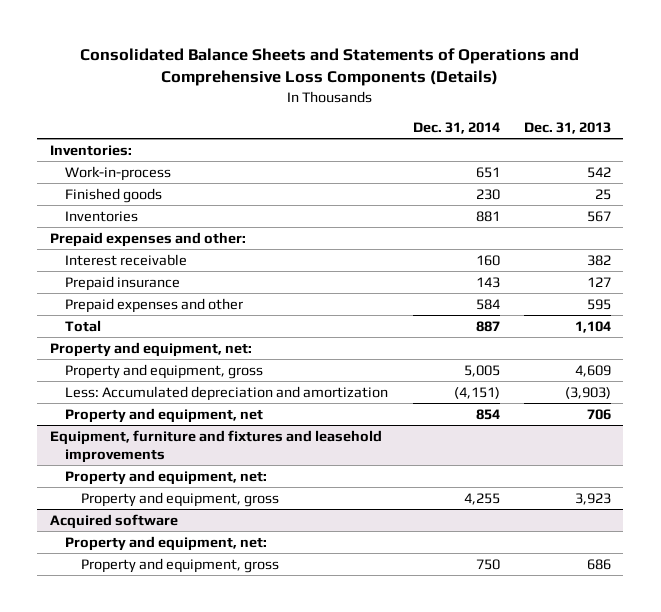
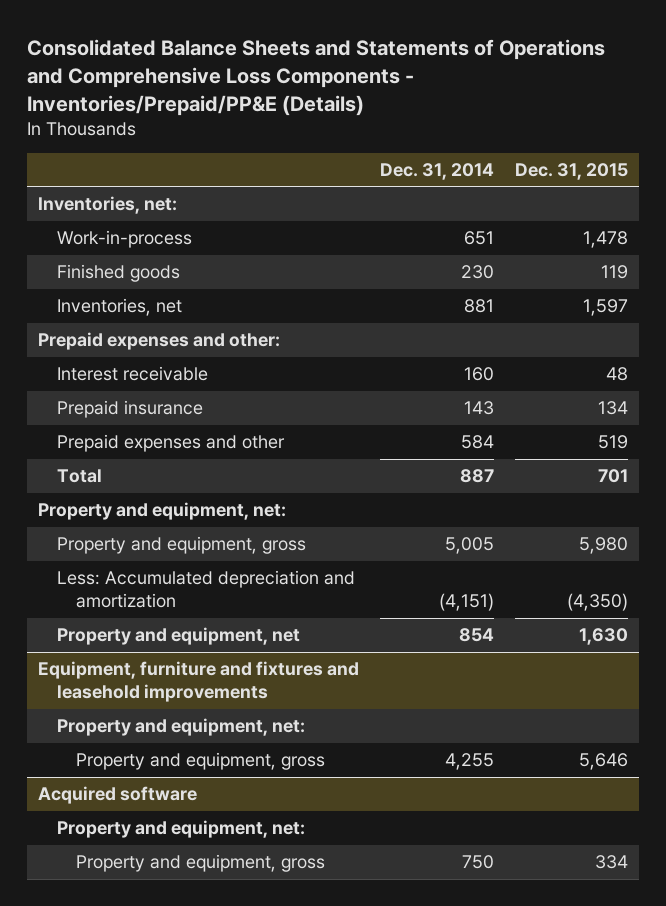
[80,47,580,87] Consolidated Balance Sheets and Statements of Operations and Comprehensive Loss Components (Details) -> [26,38,605,116] Consolidated Balance Sheets and Statements of Operations and Comprehensive Loss Components - Inventories/Prepaid/PP&E (Details)
[524,121,612,134] Dec. 31, 2013 -> none
none -> [515,162,629,180] Dec. 31, 2015
[49,144,132,156] Inventories: -> [37,196,177,215] Inventories, net:
[65,210,139,222] Inventories -> [56,298,182,317] Inventories, net

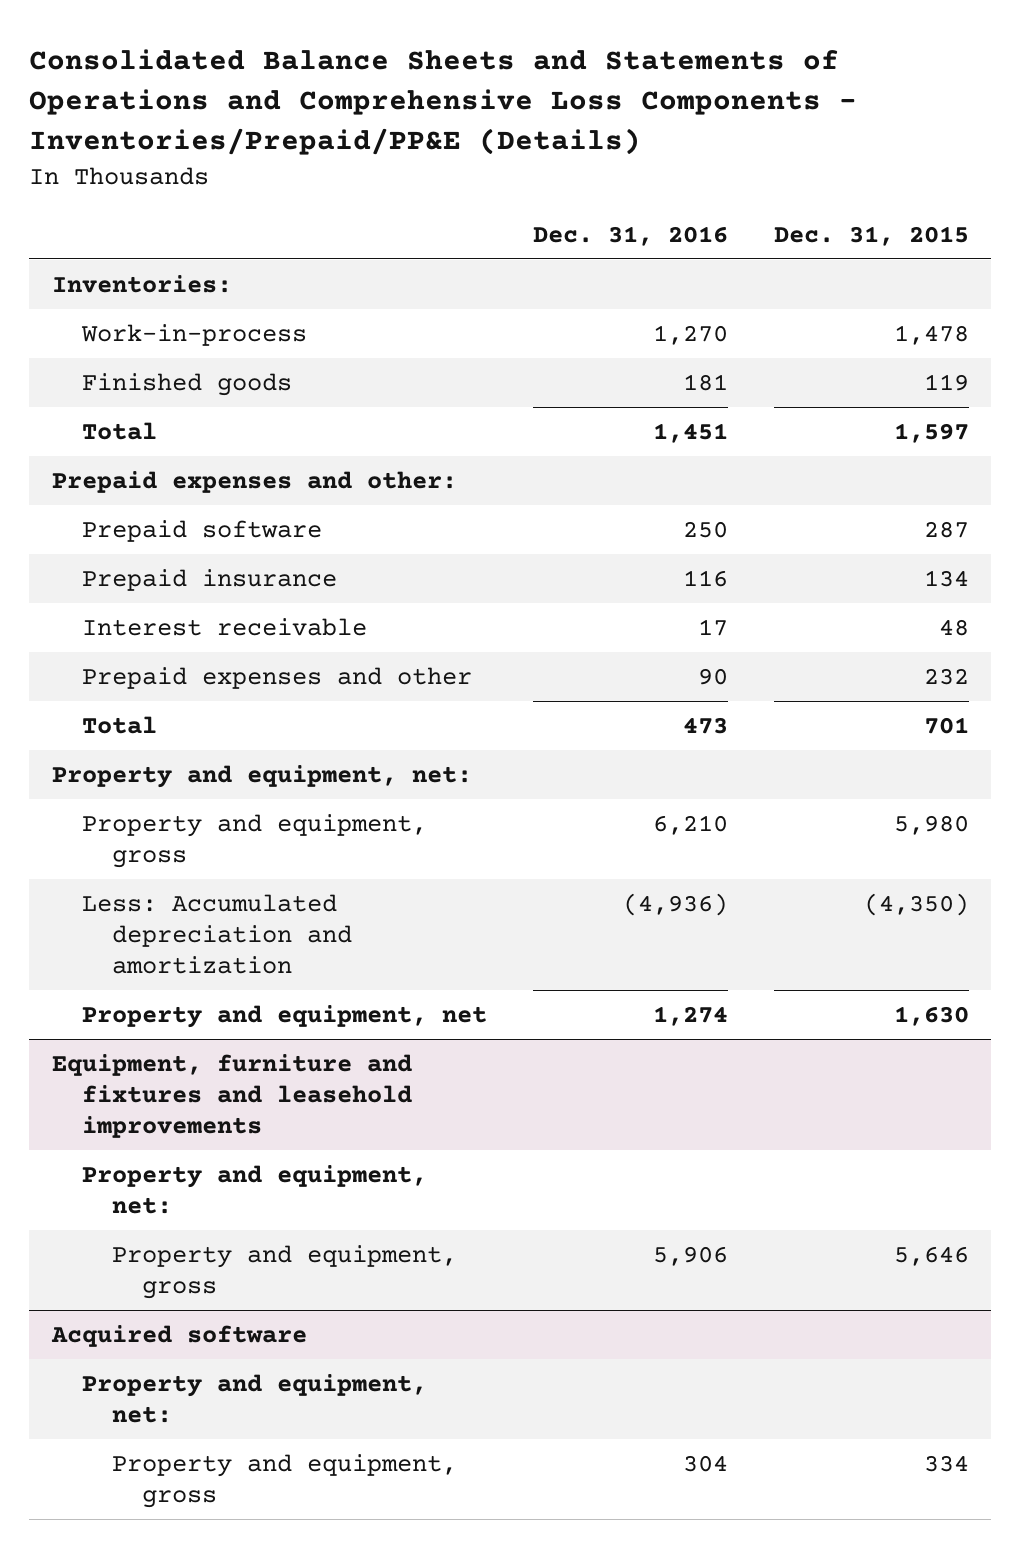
[379,162,494,180] Dec. 31, 2014 -> none
none -> [532,225,728,246] Dec. 31, 2016
[37,196,177,215] Inventories, net: -> [52,275,233,294] Inventories:
[56,298,182,317] Inventories, net -> [82,422,158,441] Total
none -> [82,520,323,543] Prepaid software
[56,366,208,382] Interest receivable -> [82,618,368,637] Interest receivable
[598,435,629,450] 519 -> [923,668,969,686] 232

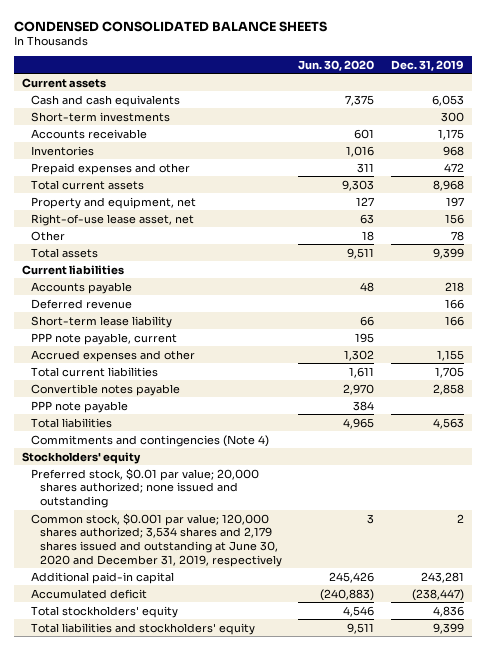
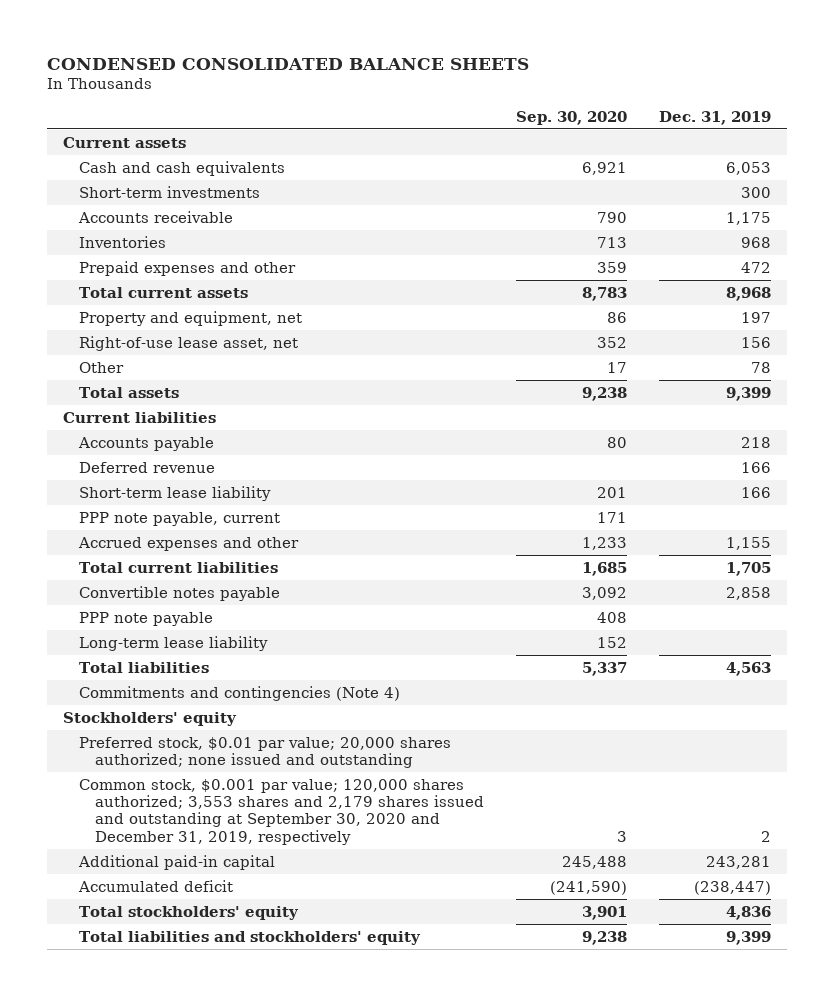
[298,59,375,71] Jun. 30, 2020 -> none
none -> [516,110,628,125] Sep. 30, 2020
none -> [79,635,269,651] Long-term lease liability
[30,512,283,567] Common stock, $0.001 par value; 120,000 shares authorized; 3,534 shares and 2,179 shares issued and outstanding at June 30, 2020 and December 31, 2019, respectively -> [79,778,485,845] Common stock, $0.001 par value; 120,000 shares authorized; 3,553 shares and 2,179 shares issued and outstanding at September 30, 2020 and December 31, 2019, respectively

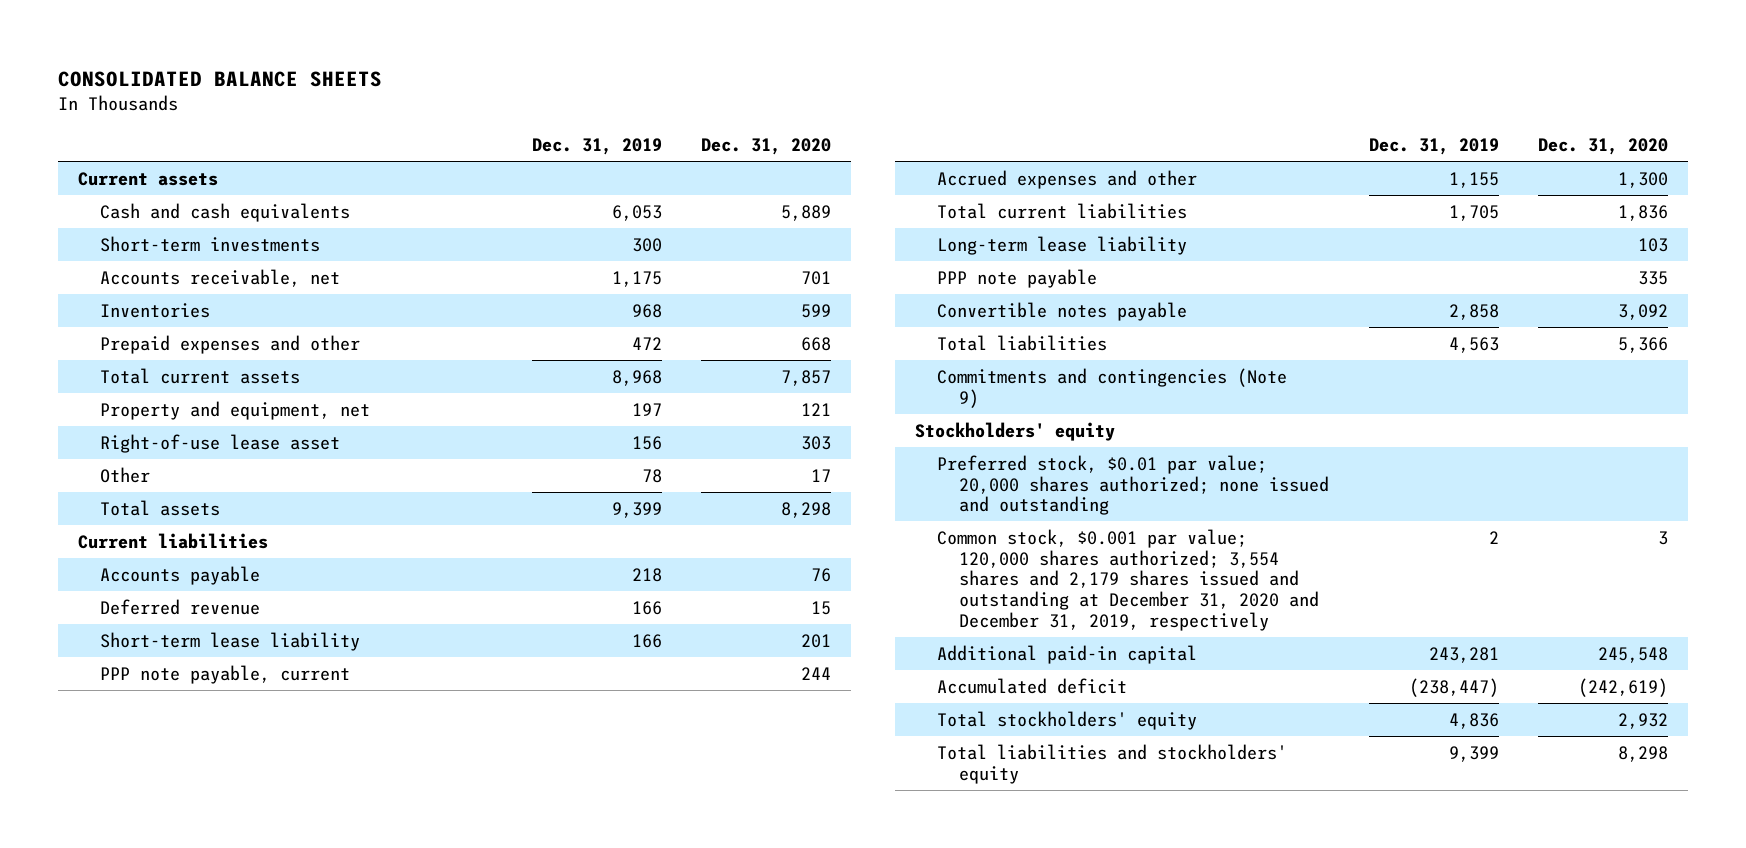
[47,57,530,70] CONDENSED CONSOLIDATED BALANCE SHEETS -> [58,71,383,88] CONSOLIDATED BALANCE SHEETS
[516,110,628,125] Sep. 30, 2020 -> none
none -> [700,138,831,156] Dec. 31, 2020
[78,210,234,223] Accounts receivable -> [100,268,341,287] Accounts receivable, net
[79,335,299,351] Right-of-use lease asset, net -> [100,433,341,453] Right-of-use lease asset
[79,611,214,626] PPP note payable -> [937,268,1098,288] PPP note payable
[79,585,281,601] Convertible notes payable -> [937,301,1188,321] Convertible notes payable
[79,685,401,701] Commitments and contingencies (Note 4) -> [937,367,1288,408] Commitments and contingencies (Note 9)
[79,778,485,845] Common stock, $0.001 par value; 120,000 shares authorized; 3,553 shares and 2,179 shares issued and outstanding at September 30, 2020 and December 31, 2019, respectively -> [937,528,1320,632] Common stock, $0.001 par value; 120,000 shares authorized; 3,554 shares and 2,179 shares issued and outstanding at December 31, 2020 and December 31, 2019, respectively

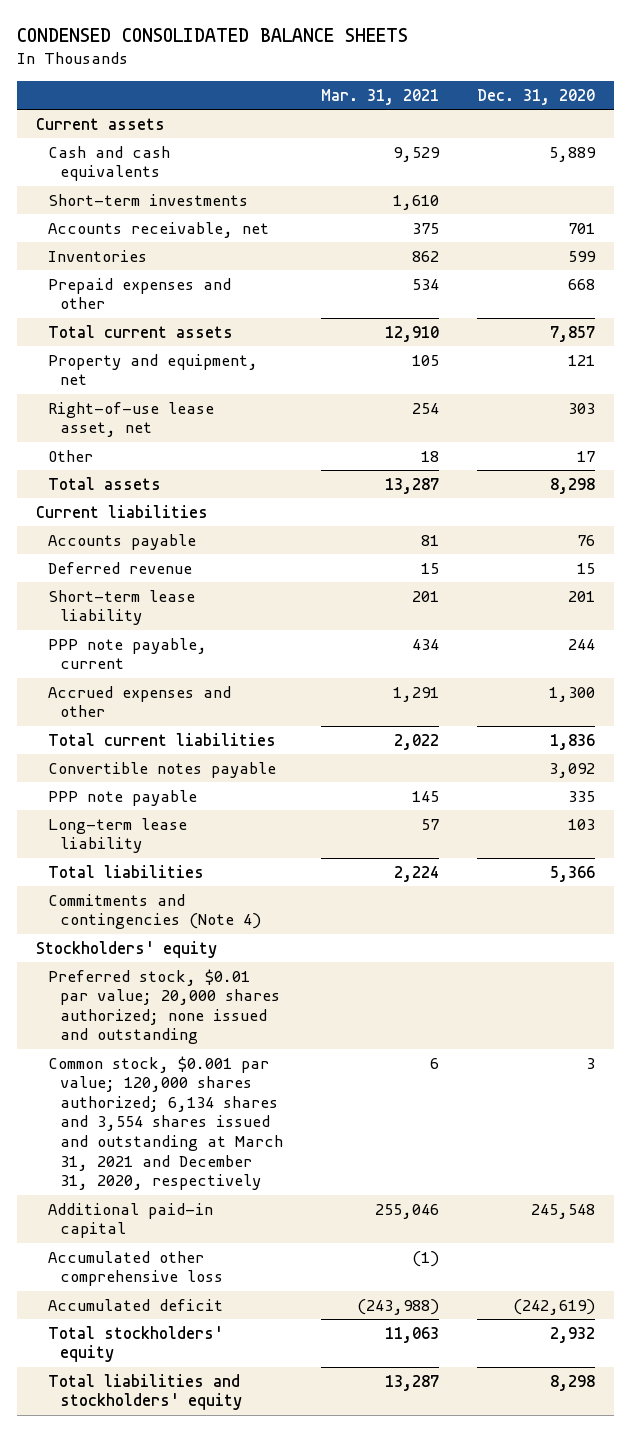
[58,71,383,88] CONSOLIDATED BALANCE SHEETS -> [16,28,408,43] CONDENSED CONSOLIDATED BALANCE SHEETS
[531,138,662,156] Dec. 31, 2019 -> none
none -> [321,88,440,105] Mar. 31, 2021
[100,433,341,453] Right-of-use lease asset -> [47,401,214,438] Right-of-use lease asset, net
[937,268,1098,288] PPP note payable -> [47,789,197,806] PPP note payable
[937,235,1188,255] Long-term lease liability -> [47,817,187,854] Long-term lease liability
[937,367,1288,408] Commitments and contingencies (Note 9) -> [47,893,261,930] Commitments and contingencies (Note 4)
[937,528,1320,632] Common stock, $0.001 par value; 120,000 shares authorized; 3,554 shares and 2,179 shares issued and outstanding at December 31, 2020 and December 31, 2019, respectively -> [47,1055,283,1191] Common stock, $0.001 par value; 120,000 shares authorized; 6,134 shares and 3,554 shares issued and outstanding at March 31, 2021 and December 31, 2020, respectively
none -> [47,1250,223,1287] Accumulated other comprehensive loss

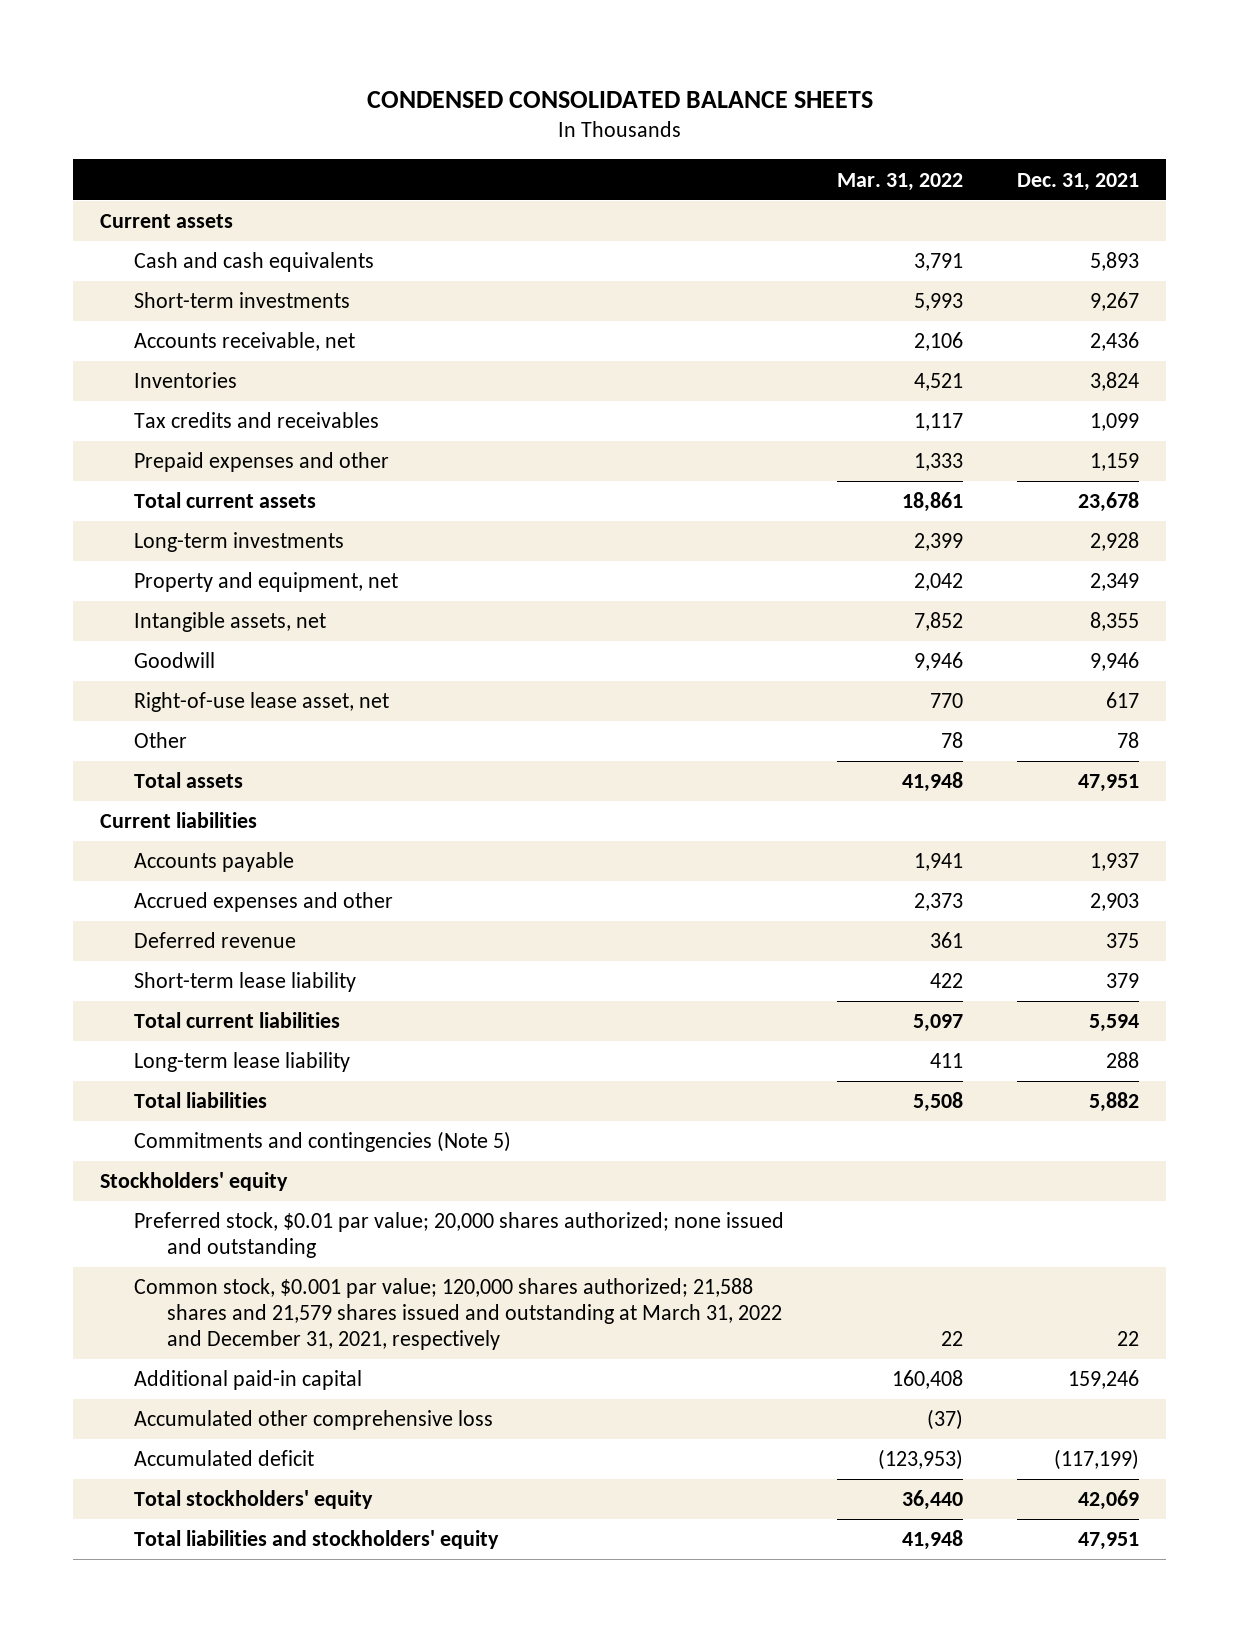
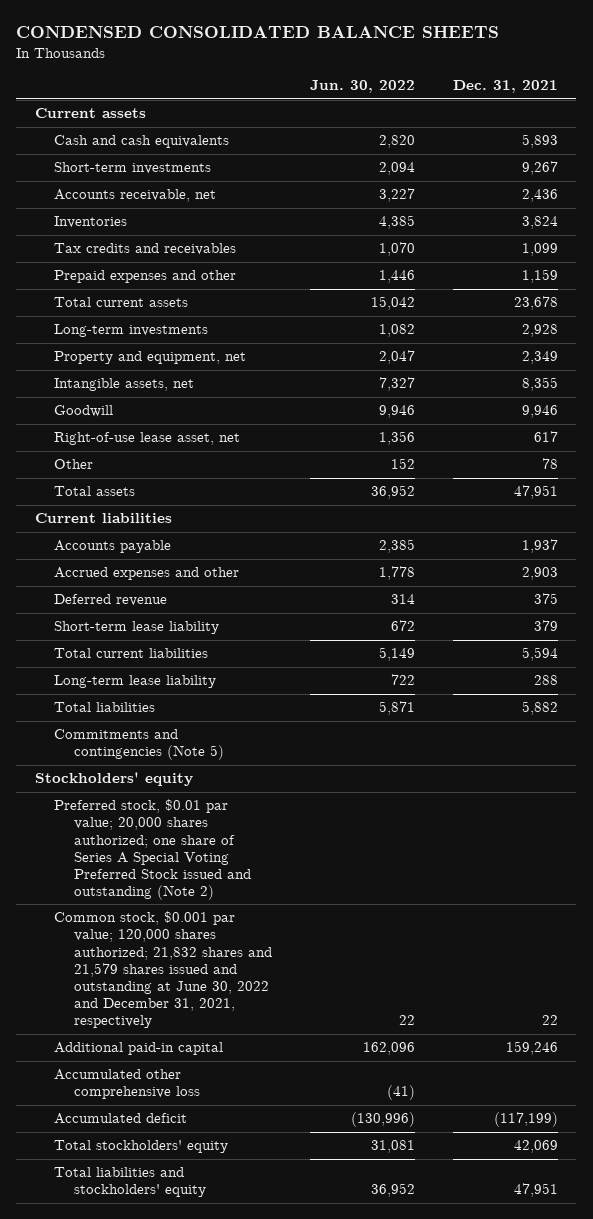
[837,172,964,191] Mar. 31, 2022 -> none
none -> [309,80,415,94] Jun. 30, 2022
[133,1212,784,1259] Preferred stock, $0.01 par value; 20,000 shares authorized; none issued and outstanding -> [54,799,251,901] Preferred stock, $0.01 par value; 20,000 shares authorized; one share of Series A Special Voting Preferred Stock issued and outstanding (Note 2)
[133,1278,782,1350] Common stock, $0.001 par value; 120,000 shares authorized; 21,588 shares and 21,579 shares issued and outstanding at March 31, 2022 and December 31, 2021, respectively -> [54,911,272,1029] Common stock, $0.001 par value; 120,000 shares authorized; 21,832 shares and 21,579 shares issued and outstanding at June 30, 2022 and December 31, 2021, respectively

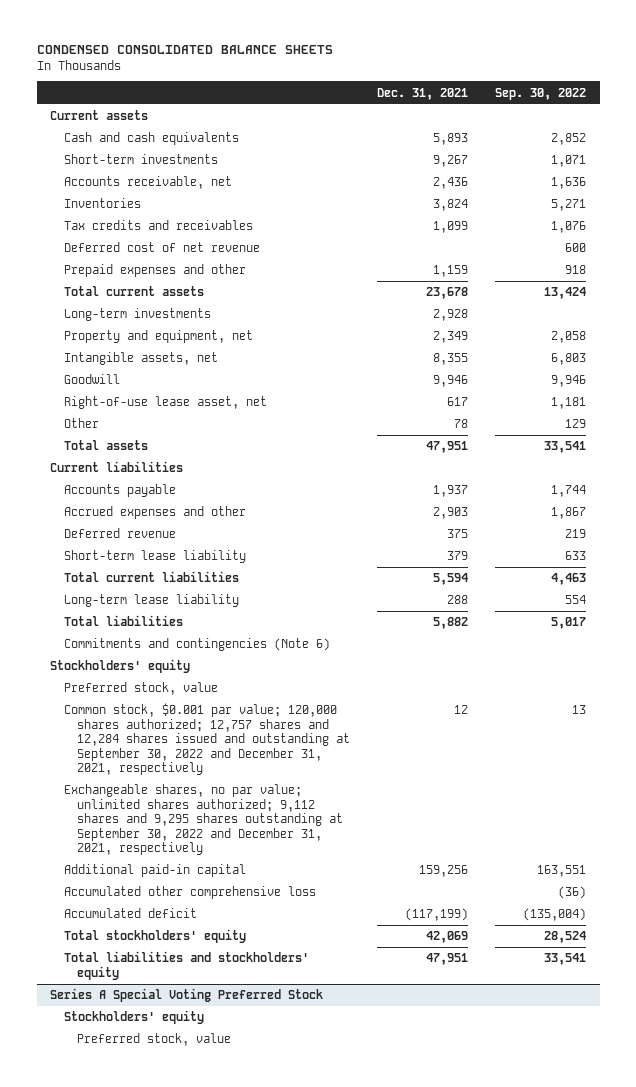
[309,80,415,94] Jun. 30, 2022 -> none
none -> [495,87,587,100] Sep. 30, 2022
none -> [63,242,260,253] Deferred cost of net revenue
[54,729,224,761] Commitments and contingencies (Note 5) -> [63,638,330,652] Commitments and contingencies (Note 6)
[54,799,251,901] Preferred stock, $0.01 par value; 20,000 shares authorized; one share of Series A Special Voting Preferred Stock issued and outstanding (Note 2) -> [63,682,218,696] Preferred stock, value
[54,911,272,1029] Common stock, $0.001 par value; 120,000 shares authorized; 21,832 shares and 21,579 shares issued and outstanding at June 30, 2022 and December 31, 2021, respectively -> [63,703,350,775] Common stock, $0.001 par value; 120,000 shares authorized; 12,757 shares and 12,284 shares issued and outstanding at September 30, 2022 and December 31, 2021, respectively
[541,1015,558,1026] 22 -> [454,705,469,715] 12
none -> [63,784,343,855] Exchangeable shares, no par value; unlimited shares authorized; 9,112 shares and 9,295 shares outstanding at September 30, 2022 and December 31, 2021, respectively
[505,1041,558,1056] 159,246 -> [419,865,469,878] 159,256
none -> [50,988,324,1003] Series A Special Voting Preferred Stock
none -> [63,1010,204,1025] Stockholders' equity
none -> [76,1033,231,1047] Preferred stock, value

